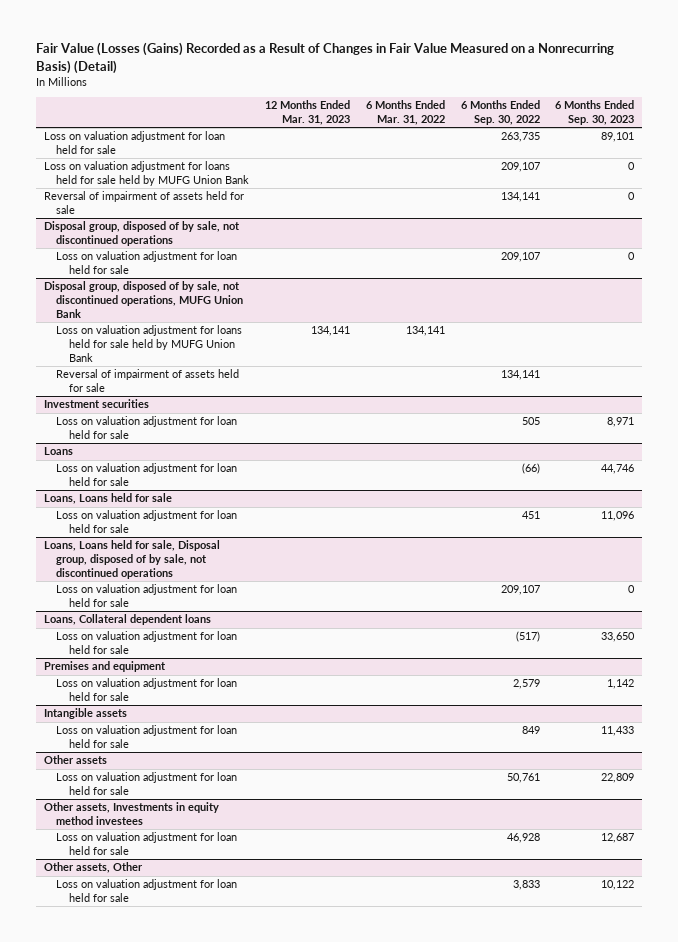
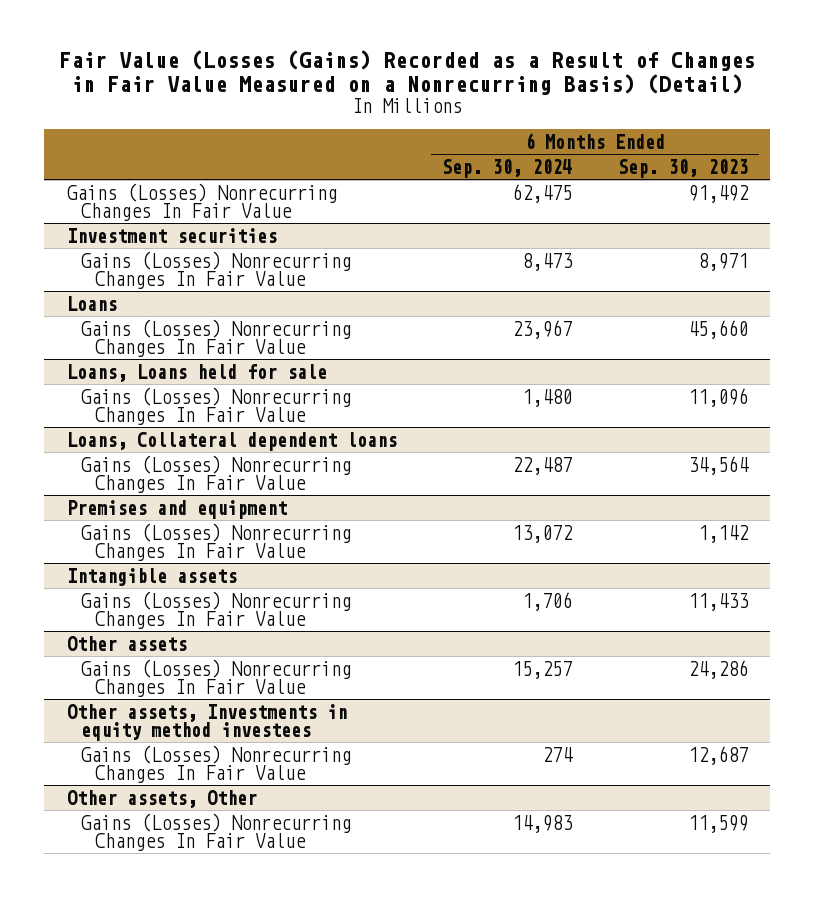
[265,100,351,125] 12 Months Ended Mar. 31, 2023 -> none
[365,100,445,125] 6 Months Ended Mar. 31, 2022 -> none
[460,100,540,125] 6 Months Ended Sep. 30, 2022 -> none
none -> [442,158,573,178] Sep. 30, 2024
[43,131,225,155] Loss on valuation adjustment for loan held for sale -> none
[43,161,250,187] Loss on valuation adjustment for loans held for sale held by MUFG Union Bank -> none
[43,191,244,215] Reversal of impairment of assets held for sale -> none
[43,221,240,247] Disposal group, disposed of by sale, not discontinued operations -> none
[56,251,238,275] Loss on valuation adjustment for loan held for sale -> none
[43,281,244,318] Disposal group, disposed of by sale, not discontinued operations, MUFG Union Bank -> none
[56,325,243,362] Loss on valuation adjustment for loans held for sale held by MUFG Union Bank -> none
[56,369,240,393] Reversal of impairment of assets held for sale -> none
none -> [66,182,337,222] Gains (Losses) Nonrecurring Changes In Fair Value
[56,416,238,440] Loss on valuation adjustment for loan held for sale -> [80,250,351,290] Gains (Losses) Nonrecurring Changes In Fair Value
[56,463,238,487] Loss on valuation adjustment for loan held for sale -> none
none -> [80,318,351,358] Gains (Losses) Nonrecurring Changes In Fair Value
[43,540,220,579] Loans, Loans held for sale, Disposal group, disposed of by sale, not discontinued operations -> none
[56,584,238,608] Loss on valuation adjustment for loan held for sale -> none
[56,510,238,534] Loss on valuation adjustment for loan held for sale -> [80,386,351,426] Gains (Losses) Nonrecurring Changes In Fair Value
[56,631,238,655] Loss on valuation adjustment for loan held for sale -> none
none -> [80,454,351,494] Gains (Losses) Nonrecurring Changes In Fair Value
[56,678,238,702] Loss on valuation adjustment for loan held for sale -> [80,522,351,562] Gains (Losses) Nonrecurring Changes In Fair Value
[56,725,238,749] Loss on valuation adjustment for loan held for sale -> [80,590,351,630] Gains (Losses) Nonrecurring Changes In Fair Value
[56,772,238,796] Loss on valuation adjustment for loan held for sale -> none
none -> [80,658,351,698] Gains (Losses) Nonrecurring Changes In Fair Value
[56,832,238,856] Loss on valuation adjustment for loan held for sale -> [80,744,351,784] Gains (Losses) Nonrecurring Changes In Fair Value
[56,879,238,903] Loss on valuation adjustment for loan held for sale -> none
none -> [80,812,351,852] Gains (Losses) Nonrecurring Changes In Fair Value

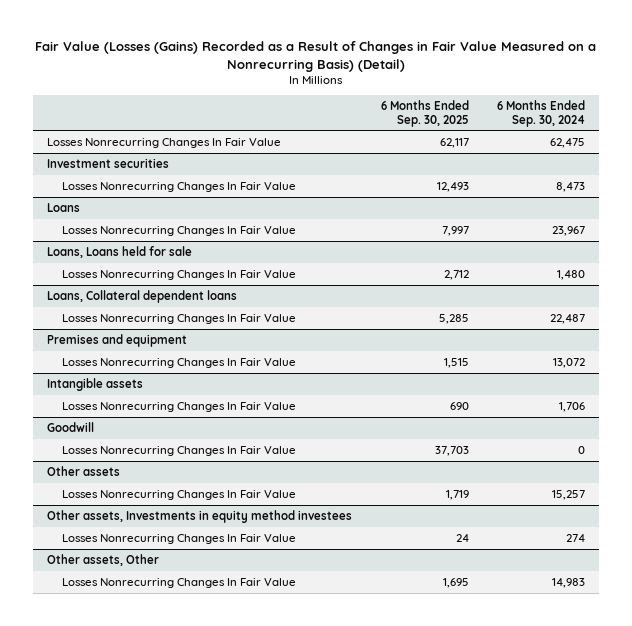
[617,158,748,178] Sep. 30, 2023 -> none
none -> [380,100,469,127] 6 Months Ended Sep. 30, 2025
[66,182,337,222] Gains (Losses) Nonrecurring Changes In Fair Value -> [47,137,282,148] Losses Nonrecurring Changes In Fair Value
[80,250,351,290] Gains (Losses) Nonrecurring Changes In Fair Value -> [61,181,296,192] Losses Nonrecurring Changes In Fair Value
[80,318,351,358] Gains (Losses) Nonrecurring Changes In Fair Value -> [61,225,296,236] Losses Nonrecurring Changes In Fair Value
[80,386,351,426] Gains (Losses) Nonrecurring Changes In Fair Value -> [61,269,296,280] Losses Nonrecurring Changes In Fair Value
[80,454,351,494] Gains (Losses) Nonrecurring Changes In Fair Value -> [61,313,296,324] Losses Nonrecurring Changes In Fair Value
[80,522,351,562] Gains (Losses) Nonrecurring Changes In Fair Value -> [61,357,296,368] Losses Nonrecurring Changes In Fair Value
[80,590,351,630] Gains (Losses) Nonrecurring Changes In Fair Value -> [61,401,296,412] Losses Nonrecurring Changes In Fair Value
none -> [47,421,95,432] Goodwill
none -> [61,445,296,456] Losses Nonrecurring Changes In Fair Value
[80,658,351,698] Gains (Losses) Nonrecurring Changes In Fair Value -> [61,489,296,500] Losses Nonrecurring Changes In Fair Value
[80,744,351,784] Gains (Losses) Nonrecurring Changes In Fair Value -> [61,533,296,544] Losses Nonrecurring Changes In Fair Value
[80,812,351,852] Gains (Losses) Nonrecurring Changes In Fair Value -> [61,577,296,588] Losses Nonrecurring Changes In Fair Value

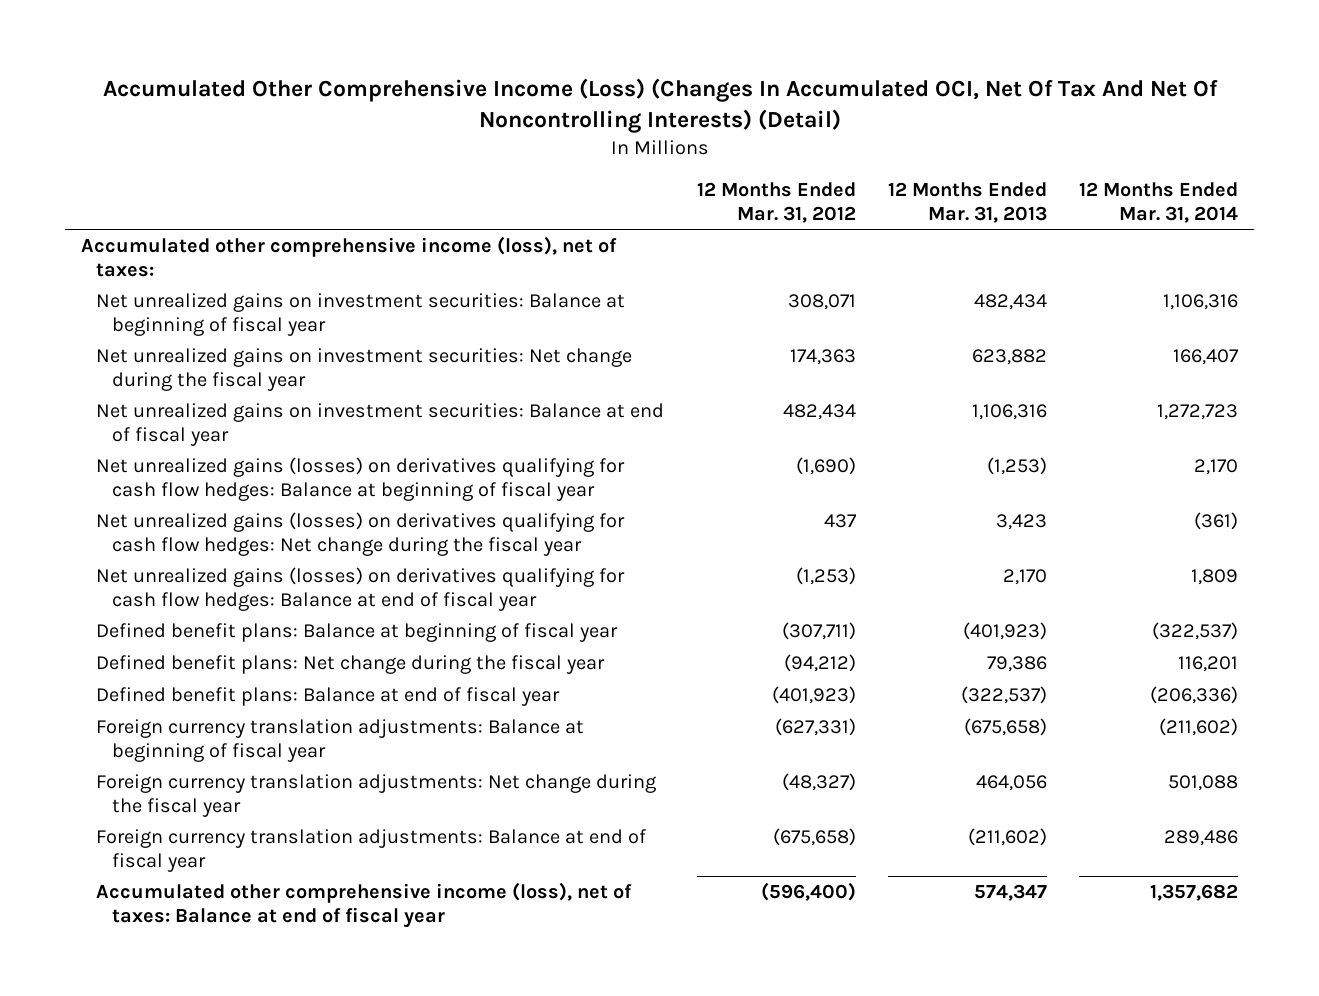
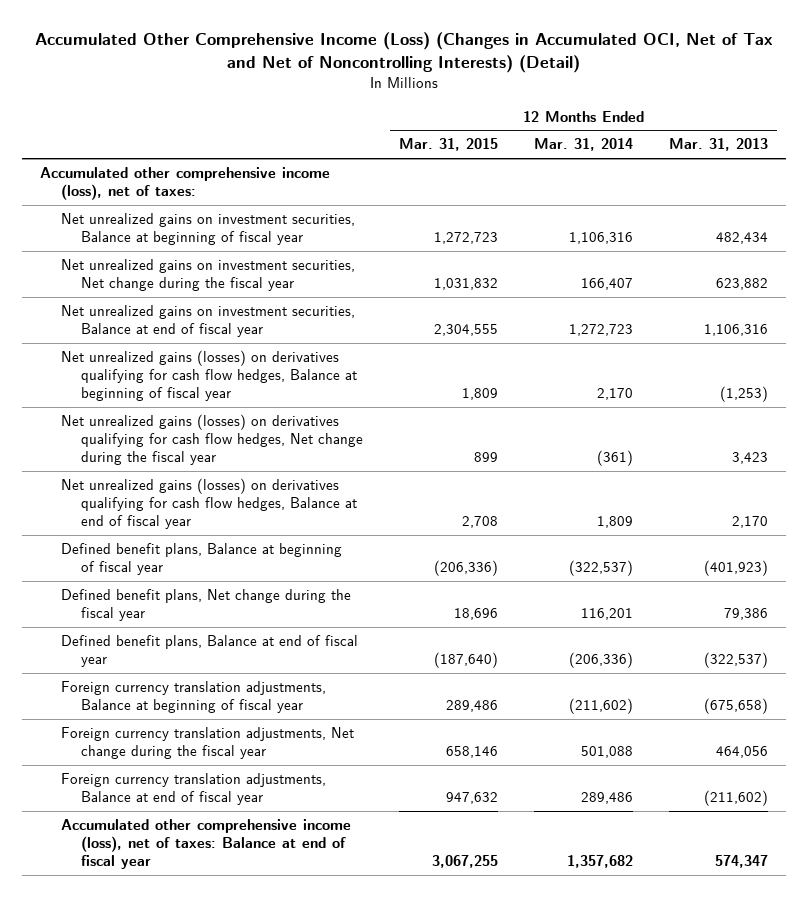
[102,77,1218,133] Accumulated Other Comprehensive Income (Loss) (Changes In Accumulated OCI, Net Of Tax And Net Of Noncontrolling Interests) (Detail) -> [35,32,774,74] Accumulated Other Comprehensive Income (Loss) (Changes in Accumulated OCI, Net of Tax and Net of Noncontrolling Interests) (Detail)
[696,181,856,223] 12 Months Ended Mar. 31, 2012 -> none
none -> [399,138,499,152] Mar. 31, 2015
[96,293,626,336] Net unrealized gains on investment securities: Balance at beginning of fiscal year -> [60,213,355,246] Net unrealized gains on investment securities, Balance at beginning of fiscal year
[96,348,633,391] Net unrealized gains on investment securities: Net change during the fiscal year -> [60,259,355,292] Net unrealized gains on investment securities, Net change during the fiscal year
[96,403,665,446] Net unrealized gains on investment securities: Balance at end of fiscal year -> [60,305,355,338] Net unrealized gains on investment securities, Balance at end of fiscal year
[96,457,626,501] Net unrealized gains (losses) on derivatives qualifying for cash flow hedges: Balance at beginning of fiscal year -> [60,350,358,402] Net unrealized gains (losses) on derivatives qualifying for cash flow hedges, Balance at beginning of fiscal year
[96,512,626,556] Net unrealized gains (losses) on derivatives qualifying for cash flow hedges: Net change during the fiscal year -> [60,414,364,466] Net unrealized gains (losses) on derivatives qualifying for cash flow hedges, Net change during the fiscal year
[96,567,626,611] Net unrealized gains (losses) on derivatives qualifying for cash flow hedges: Balance at end of fiscal year -> [60,478,358,530] Net unrealized gains (losses) on derivatives qualifying for cash flow hedges, Balance at end of fiscal year
[96,623,619,643] Defined benefit plans: Balance at beginning of fiscal year -> [60,543,342,576] Defined benefit plans, Balance at beginning of fiscal year
[96,655,606,675] Defined benefit plans: Net change during the fiscal year -> [60,589,351,622] Defined benefit plans, Net change during the fiscal year
[96,687,561,707] Defined benefit plans: Balance at end of fiscal year -> [60,635,358,668] Defined benefit plans, Balance at end of fiscal year
[96,719,585,762] Foreign currency translation adjustments: Balance at beginning of fiscal year -> [60,681,326,714] Foreign currency translation adjustments, Balance at beginning of fiscal year
[96,774,657,817] Foreign currency translation adjustments: Net change during the fiscal year -> [60,727,354,760] Foreign currency translation adjustments, Net change during the fiscal year
[96,829,647,872] Foreign currency translation adjustments: Balance at end of fiscal year -> [60,773,326,806] Foreign currency translation adjustments, Balance at end of fiscal year

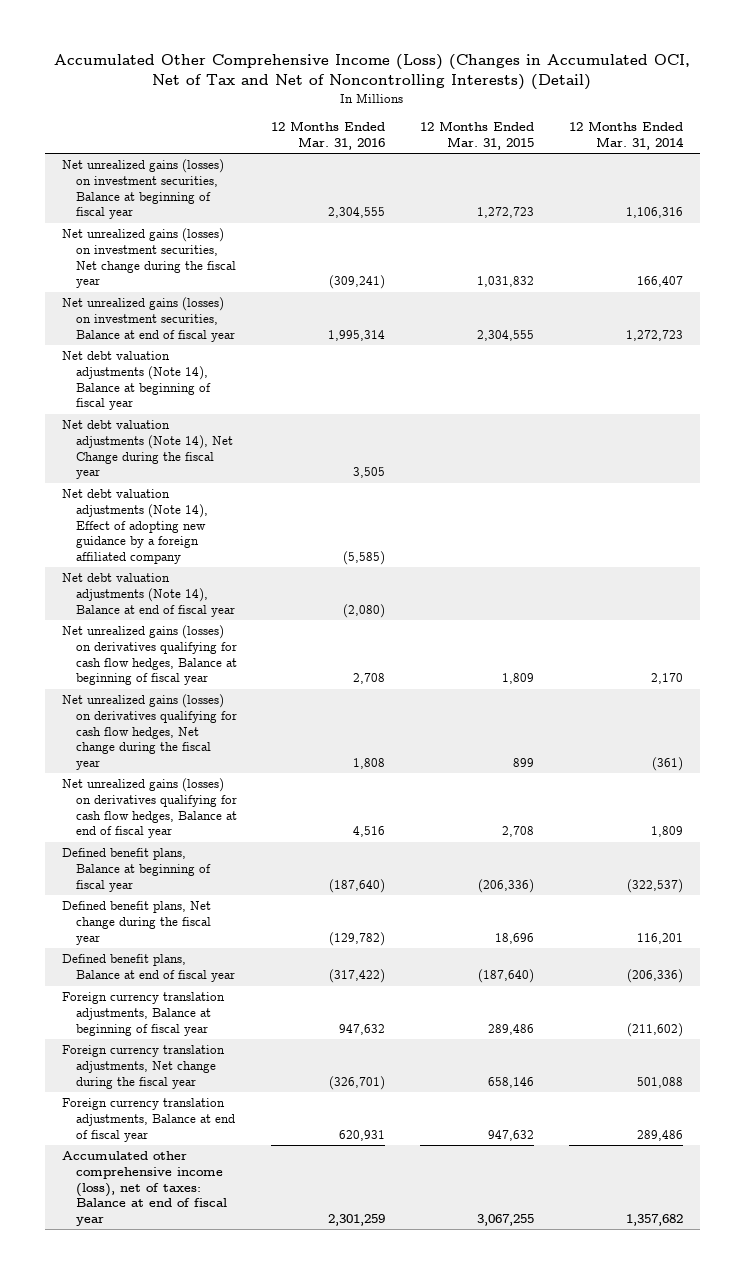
[669,138,769,152] Mar. 31, 2013 -> none
none -> [271,121,386,150] 12 Months Ended Mar. 31, 2016
[40,167,331,201] Accumulated other comprehensive income (loss), net of taxes: -> none
[60,213,355,246] Net unrealized gains on investment securities, Balance at beginning of fiscal year -> [61,159,224,220] Net unrealized gains (losses) on investment securities, Balance at beginning of fiscal year
[60,259,355,292] Net unrealized gains on investment securities, Net change during the fiscal year -> [61,228,236,289] Net unrealized gains (losses) on investment securities, Net change during the fiscal year
[60,305,355,338] Net unrealized gains on investment securities, Balance at end of fiscal year -> [61,297,235,342] Net unrealized gains (losses) on investment securities, Balance at end of fiscal year
none -> [61,351,211,411] Net debt valuation adjustments (Note 14), Balance at beginning of fiscal year
none -> [61,420,233,480] Net debt valuation adjustments (Note 14), Net Change during the fiscal year
none -> [61,489,208,564] Net debt valuation adjustments (Note 14), Effect of adopting new guidance by a foreign affiliated company
none -> [61,573,235,617] Net debt valuation adjustments (Note 14), Balance at end of fiscal year

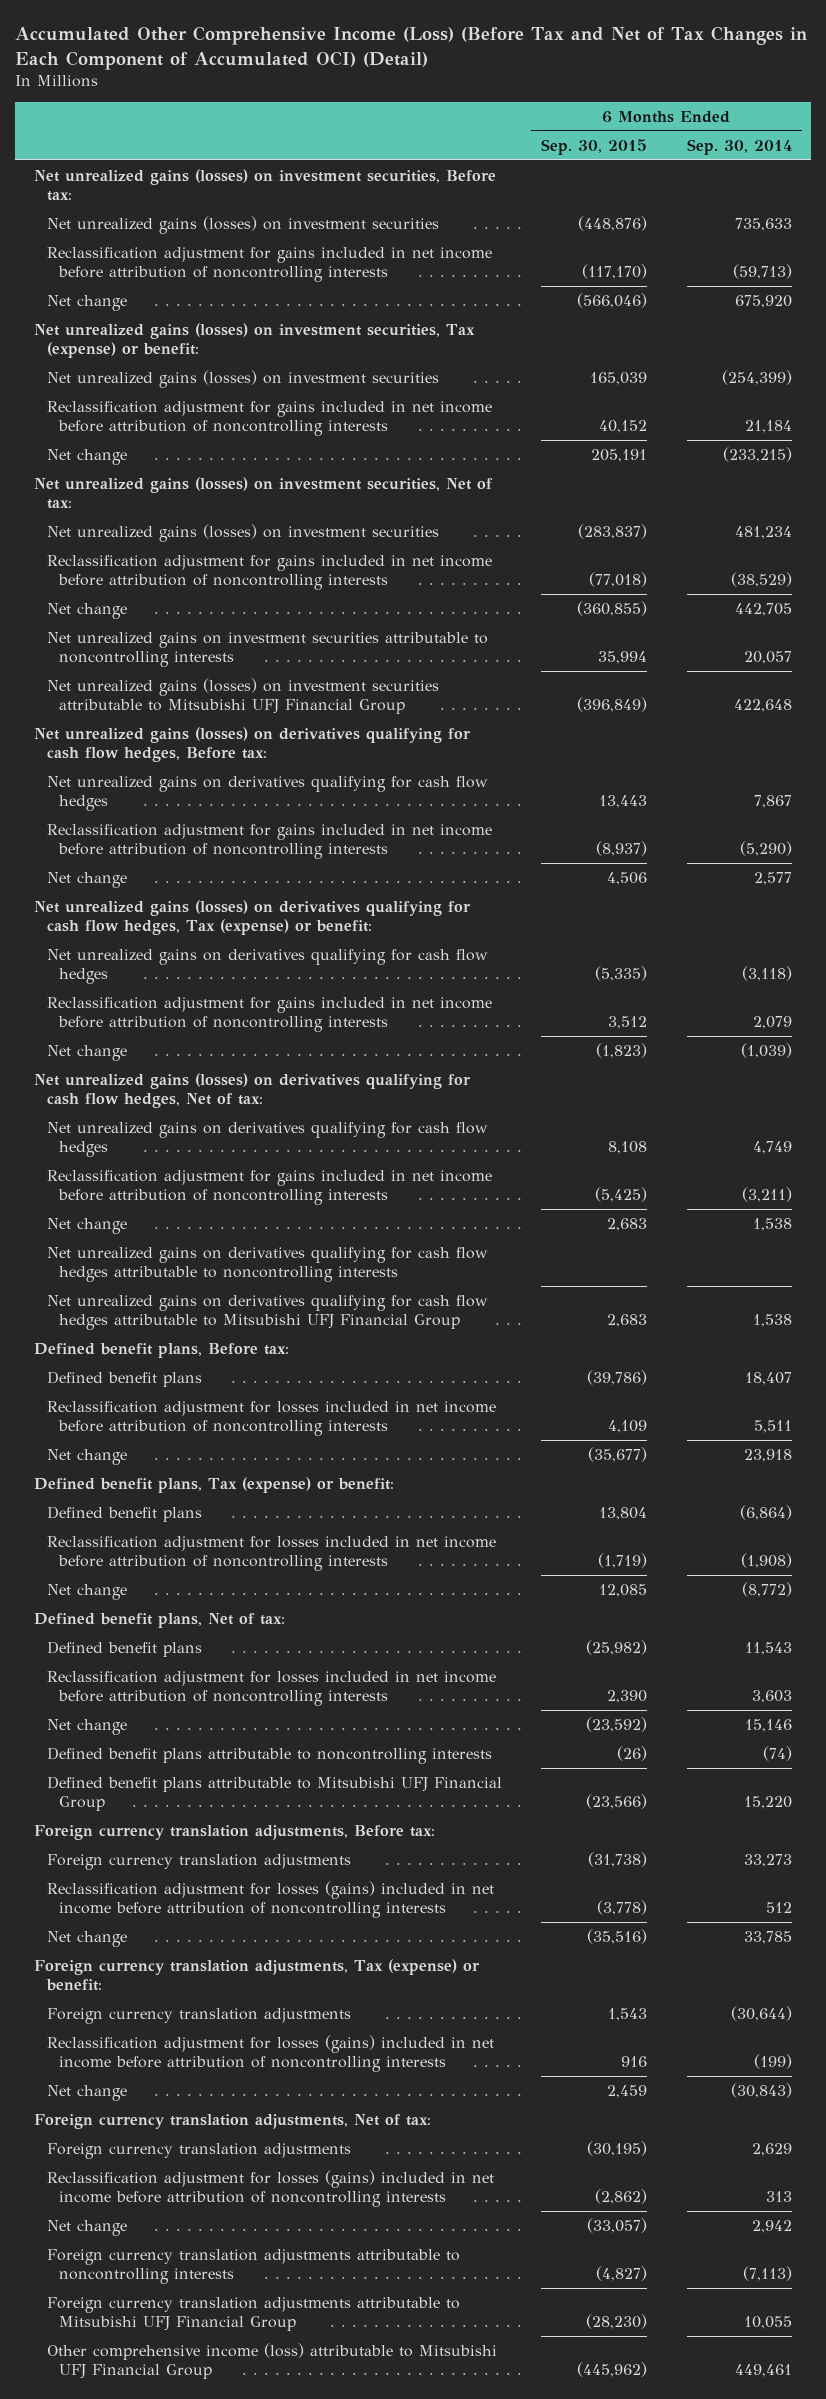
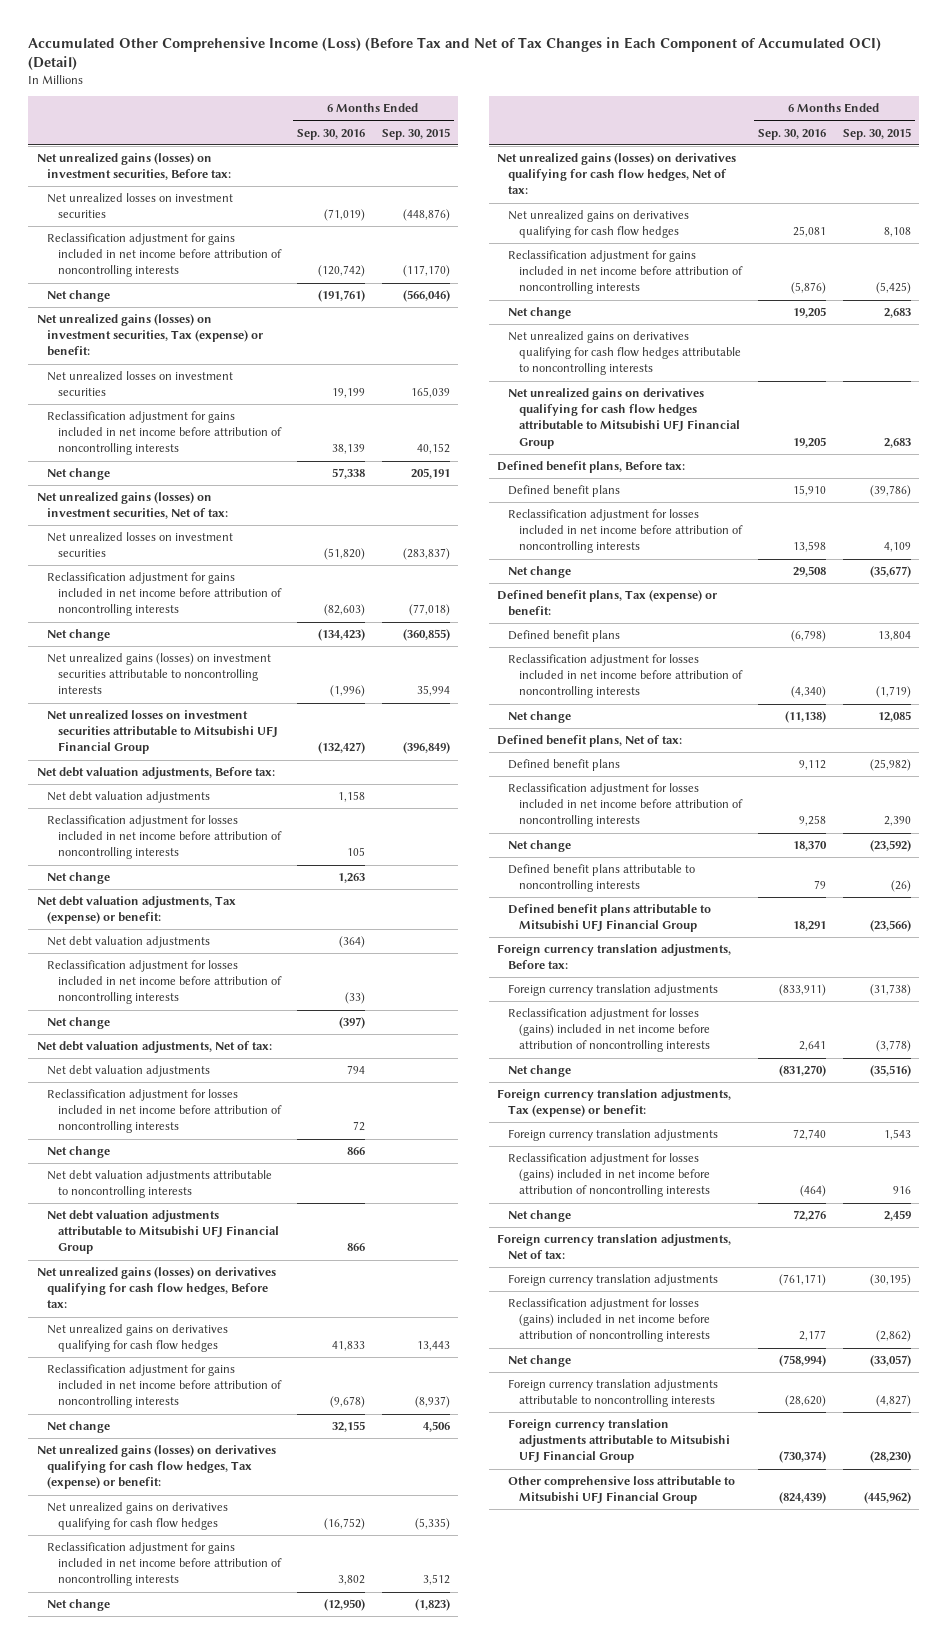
[686,138,792,155] Sep. 30, 2014 -> none
none -> [297,128,366,140] Sep. 30, 2016
[46,215,439,234] Net unrealized gains (losses) on investment securities -> [47,193,234,219] Net unrealized losses on investment securities
[46,369,439,388] Net unrealized gains (losses) on investment securities -> [47,371,234,397] Net unrealized losses on investment securities
[46,523,439,542] Net unrealized gains (losses) on investment securities -> [47,532,234,558] Net unrealized losses on investment securities
[46,631,488,668] Net unrealized gains on investment securities attributable to noncontrolling interests -> [47,653,272,695] Net unrealized gains (losses) on investment securities attributable to noncontrolling interests
[46,677,439,715] Net unrealized gains (losses) on investment securities attributable to Mitsubishi UFJ Financial Group -> [47,710,278,755] Net unrealized losses on investment securities attributable to Mitsubishi UFJ Financial Group
none -> [36,767,275,780] Net debt valuation adjustments, Before tax:
none -> [47,791,211,804] Net debt valuation adjustments
none -> [47,815,282,860] Reclassification adjustment for losses included in net income before attribution of noncontrolling interests
none -> [47,872,111,885] Net change
none -> [36,896,236,925] Net debt valuation adjustments, Tax (expense) or benefit:
none -> [47,936,211,949] Net debt valuation adjustments
none -> [47,960,282,1005] Reclassification adjustment for losses included in net income before attribution of noncontrolling interests
none -> [47,1017,111,1030] Net change
none -> [36,1041,272,1054] Net debt valuation adjustments, Net of tax:
none -> [47,1065,211,1078] Net debt valuation adjustments
none -> [47,1089,282,1134] Reclassification adjustment for losses included in net income before attribution of noncontrolling interests
none -> [47,1146,111,1159] Net change
none -> [47,1170,273,1199] Net debt valuation adjustments attributable to noncontrolling interests
none -> [47,1210,279,1255] Net debt valuation adjustments attributable to Mitsubishi UFJ Financial Group
[46,2342,497,2380] Other comprehensive income (loss) attributable to Mitsubishi UFJ Financial Group -> [507,1476,735,1505] Other comprehensive loss attributable to Mitsubishi UFJ Financial Group

